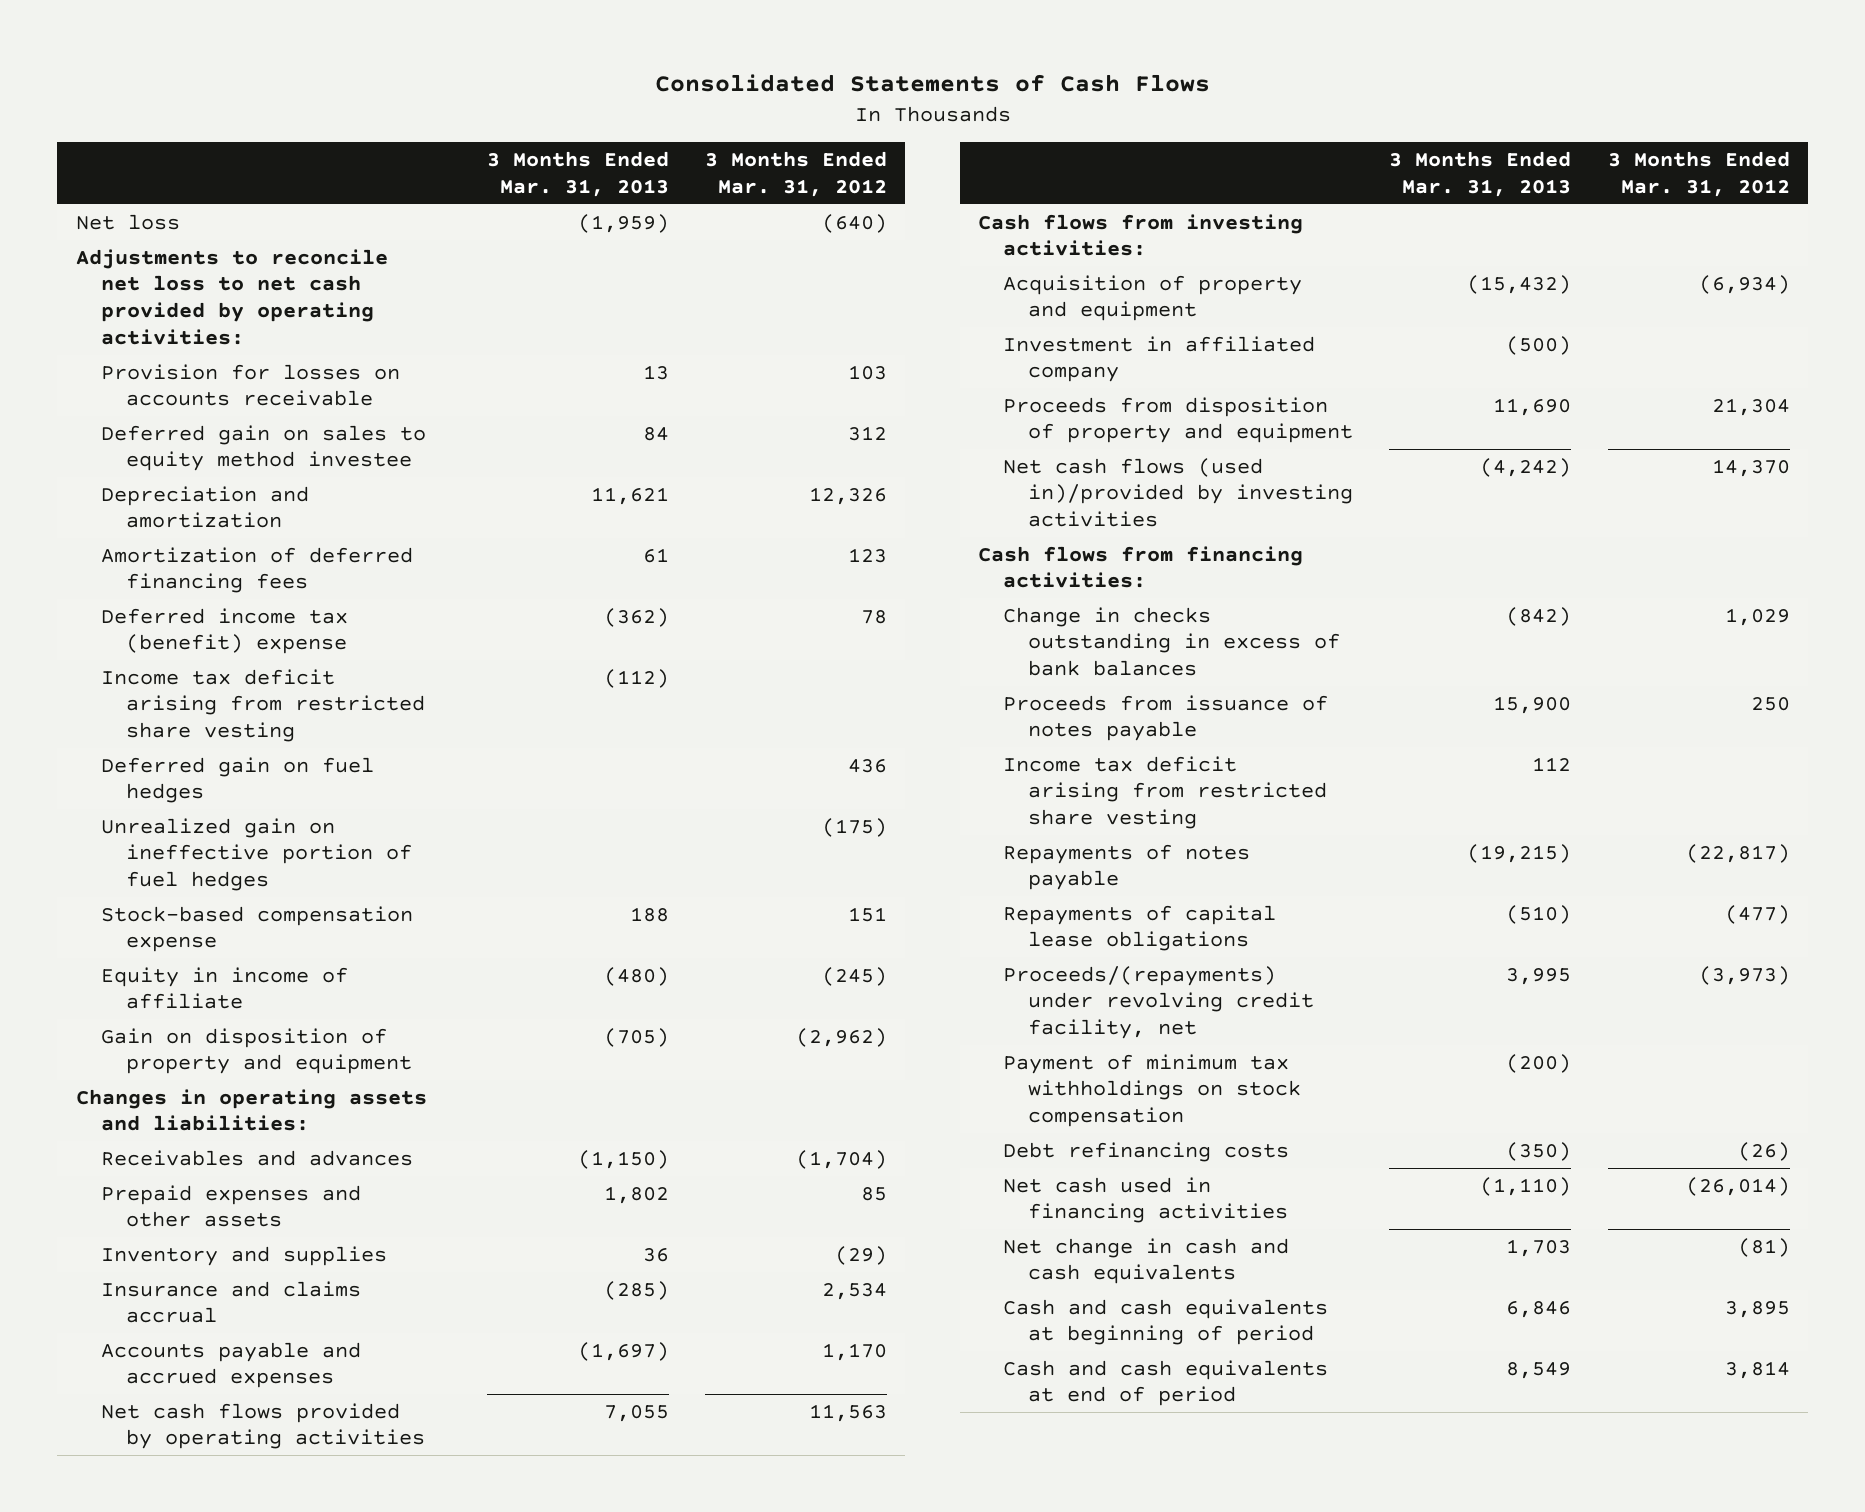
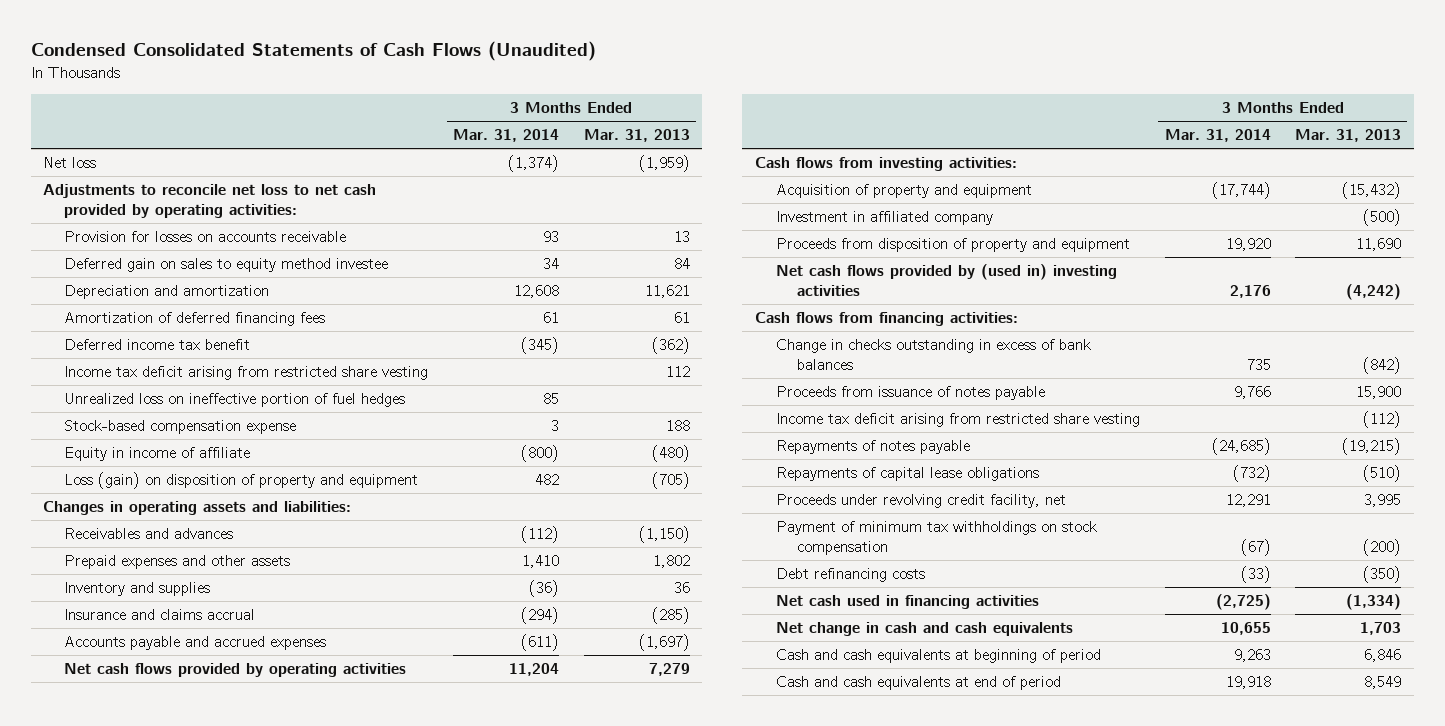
[654,74,1210,93] Consolidated Statements of Cash Flows -> [30,40,596,61] Condensed Consolidated Statements of Cash Flows (Unaudited)
[705,151,888,197] 3 Months Ended Mar. 31, 2012 -> none
none -> [453,129,560,143] Mar. 31, 2014
[100,756,374,804] Deferred gain on fuel hedges -> none
[100,607,348,655] Deferred income tax (benefit) expense -> [64,339,251,351] Deferred income tax benefit
[1002,755,1327,830] Income tax deficit arising from restricted share vesting -> [64,366,429,381] Income tax deficit arising from restricted share vesting
[100,817,412,892] Unrealized gain on ineffective portion of fuel hedges -> [64,393,406,408] Unrealized loss on ineffective portion of fuel hedges
[100,1027,412,1075] Gain on disposition of property and equipment -> [64,472,419,490] Loss (gain) on disposition of property and equipment
[603,1404,669,1422] 7,055 -> [648,663,690,677] 7,279
[1002,457,1353,528] Net cash flows (used in)/provided by investing activities -> [775,264,1117,297] Net cash flows provided by (used in) investing activities
[100,668,425,743] Income tax deficit arising from restricted share vesting -> [775,413,1140,428] Income tax deficit arising from restricted share vesting
[1002,965,1314,1040] Proceeds/(repayments) under revolving credit facility, net -> [775,494,1066,509] Proceeds under revolving credit facility, net
[1480,1176,1572,1196] (1,110) -> [1346,594,1402,611] (1,334)

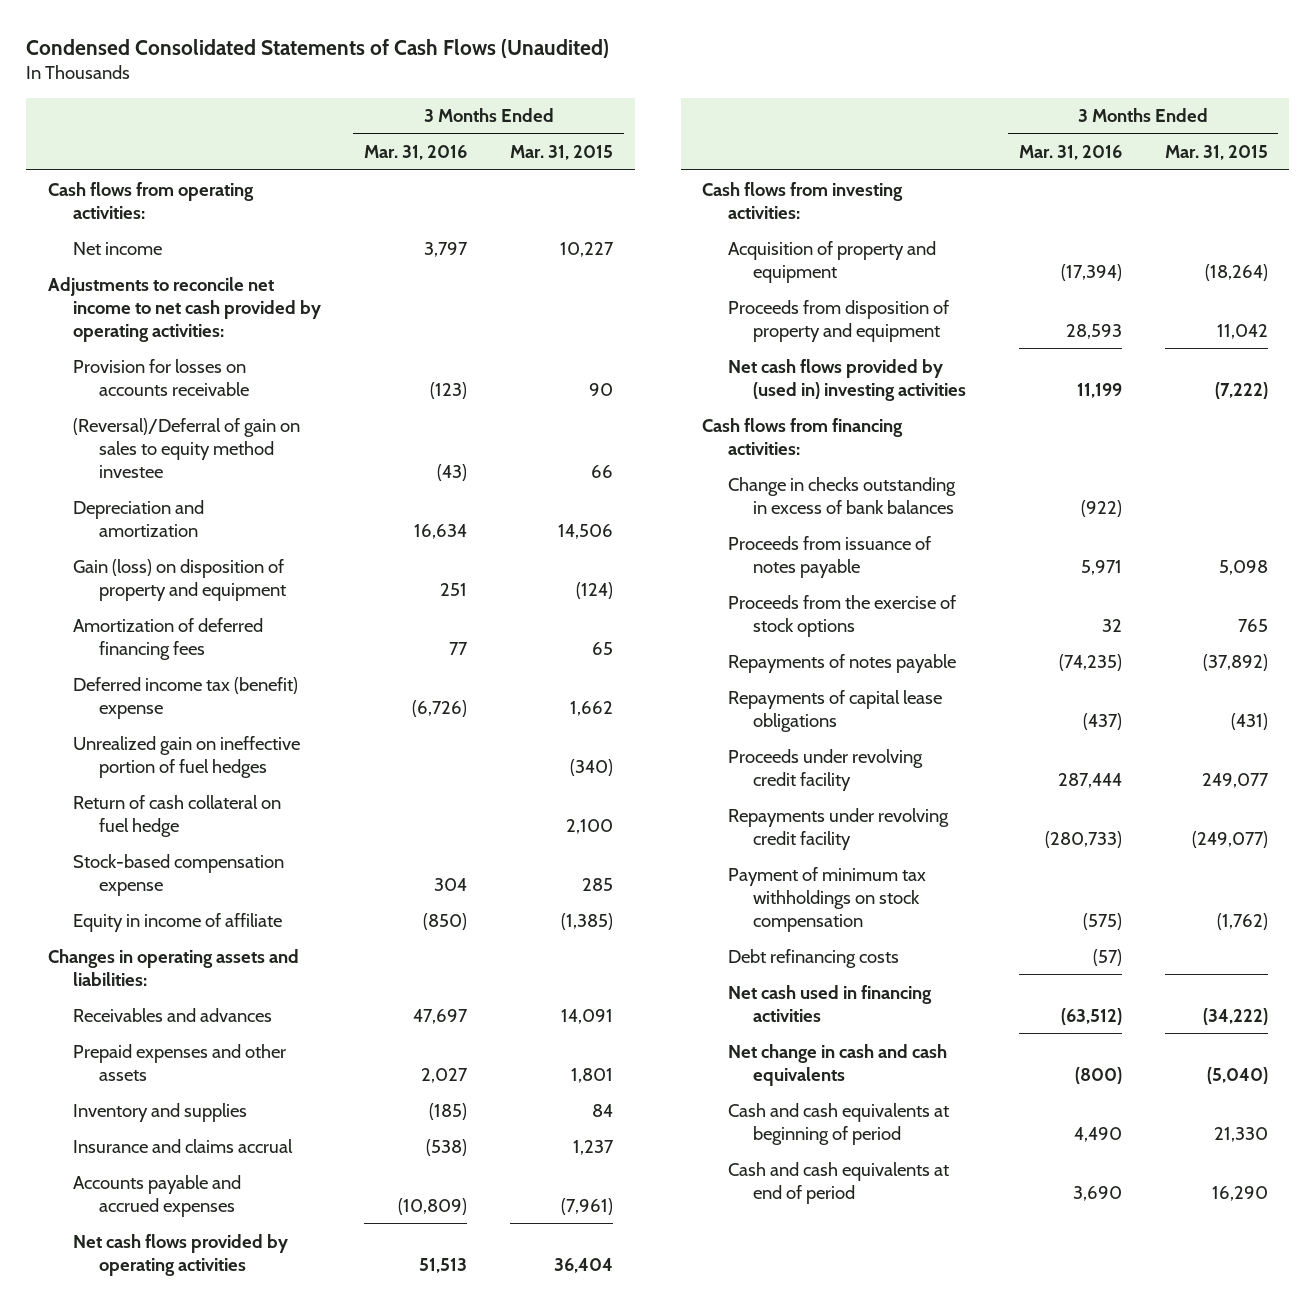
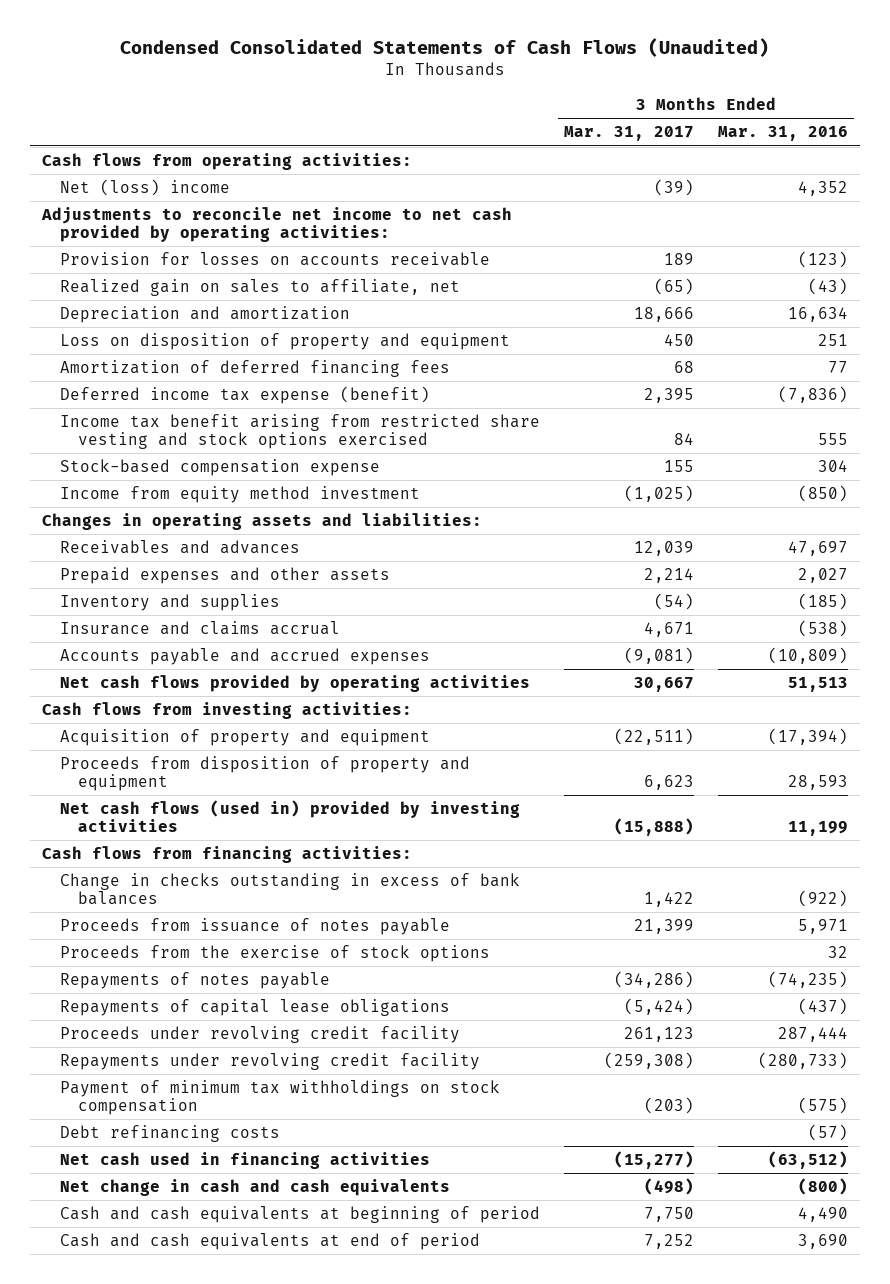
[510,145,614,161] Mar. 31, 2015 -> none
none -> [563,126,694,142] Mar. 31, 2017
[73,241,163,255] Net income -> [59,179,230,197] Net (loss) income
[424,241,469,257] 3,797 -> [797,181,848,197] 4,352
[73,417,301,478] (Reversal)/Deferral of gain on sales to equity method investee -> [59,279,460,297] Realized gain on sales to affiliate, net
[73,558,286,601] Gain (loss) on disposition of property and equipment -> [59,333,510,351] Loss on disposition of property and equipment
[73,735,301,778] Unrealized gain on ineffective portion of fuel hedges -> none
[73,794,282,837] Return of cash collateral on fuel hedge -> none
[73,676,299,719] Deferred income tax (benefit) expense -> [59,386,430,405] Deferred income tax expense (benefit)
[412,699,468,717] (6,726) -> [777,386,848,404] (7,836)
none -> [59,414,540,450] Income tax benefit arising from restricted share vesting and stock options exercised
[73,912,283,932] Equity in income of affiliate -> [59,486,420,504] Income from equity method investment
[727,358,967,401] Net cash flows provided by (used in) investing activities -> [59,800,520,833] Net cash flows (used in) provided by investing activities

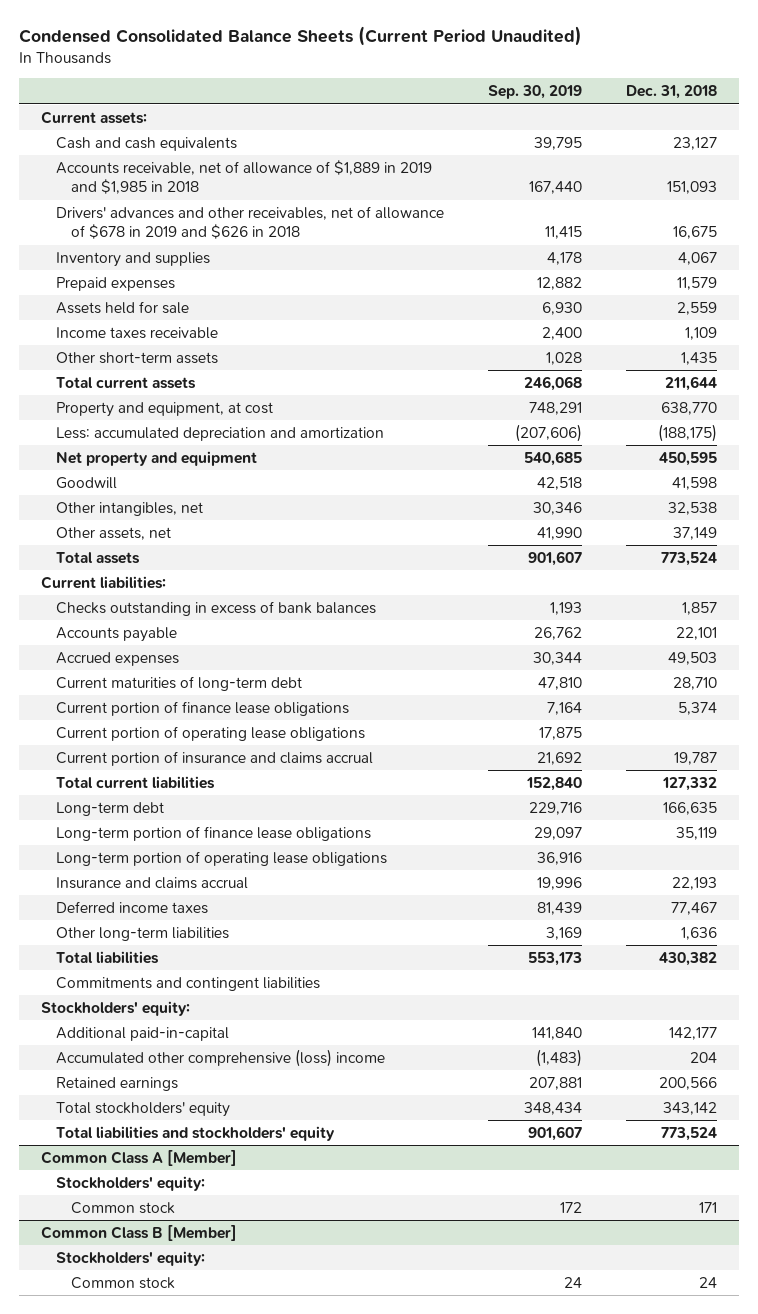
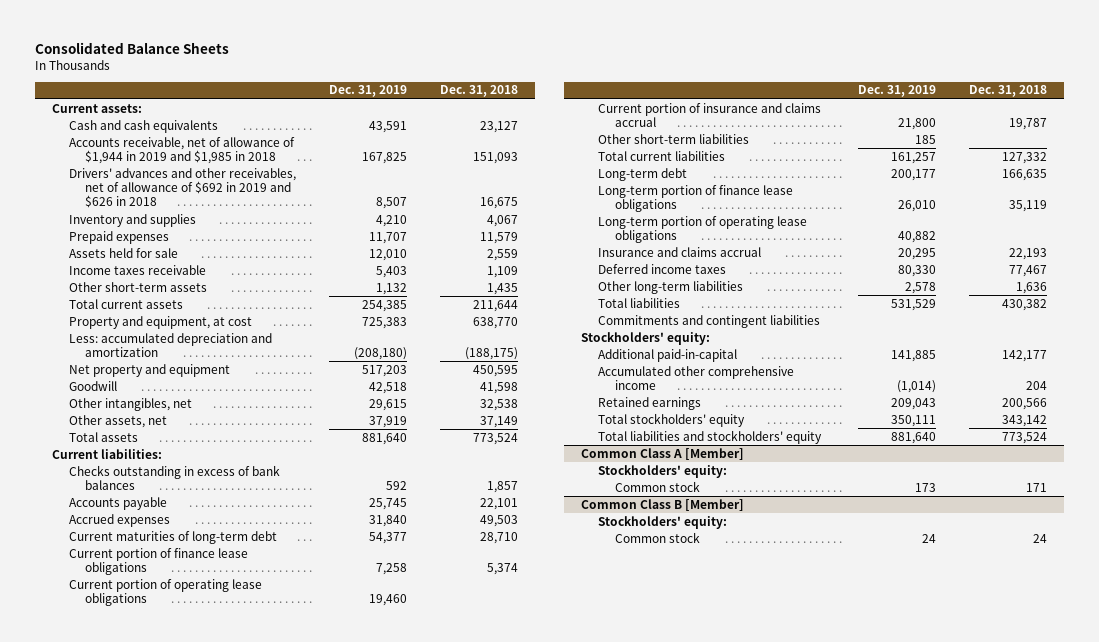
[18,26,582,47] Condensed Consolidated Balance Sheets (Current Period Unaudited) -> [35,41,230,54] Consolidated Balance Sheets
[487,85,582,100] Sep. 30, 2019 -> none
none -> [328,85,407,98] Dec. 31, 2019
[55,159,432,195] Accounts receivable, net of allowance of $1,889 in 2019 and $1,985 in 2018 -> [68,136,295,165] Accounts receivable, net of allowance of $1,944 in 2019 and $1,985 in 2018
[55,205,444,240] Drivers' advances and other receivables, net of allowance of $678 in 2019 and $626 in 2018 -> [68,167,296,209] Drivers' advances and other receivables, net of allowance of $692 in 2019 and $626 in 2018
none -> [597,133,749,144] Other short-term liabilities
[55,1048,385,1067] Accumulated other comprehensive (loss) income -> [597,365,794,391] Accumulated other comprehensive income

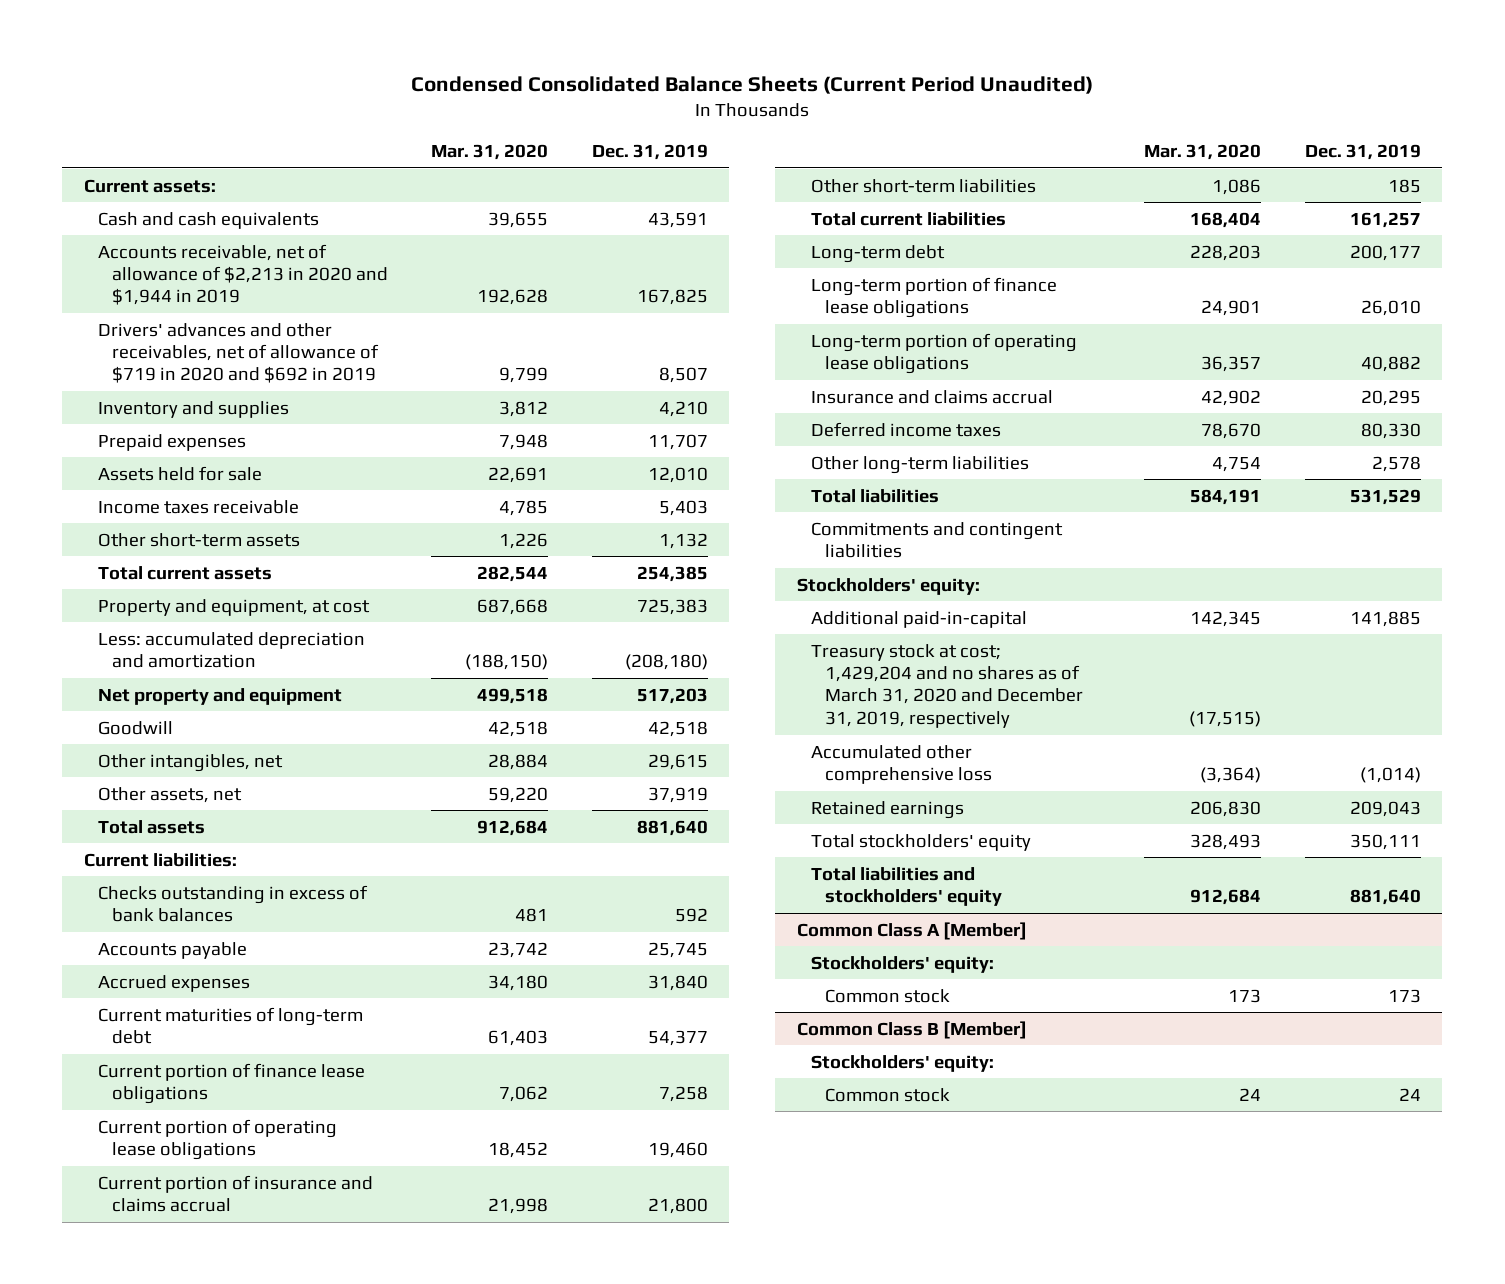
[35,41,230,54] Consolidated Balance Sheets -> [411,76,1094,95] Condensed Consolidated Balance Sheets (Current Period Unaudited)
[440,85,519,98] Dec. 31, 2018 -> none
none -> [431,144,549,161] Mar. 31, 2020
[68,136,295,165] Accounts receivable, net of allowance of $1,944 in 2019 and $1,985 in 2018 -> [97,243,388,306] Accounts receivable, net of allowance of $2,213 in 2020 and $1,944 in 2019
[68,167,296,209] Drivers' advances and other receivables, net of allowance of $692 in 2019 and $626 in 2018 -> [97,322,379,384] Drivers' advances and other receivables, net of allowance of $719 in 2020 and $692 in 2019
none -> [810,643,1083,728] Treasury stock at cost; 1,429,204 and no shares as of March 31, 2020 and December 31, 2019, respectively
[597,365,794,391] Accumulated other comprehensive income -> [810,744,992,785] Accumulated other comprehensive loss

